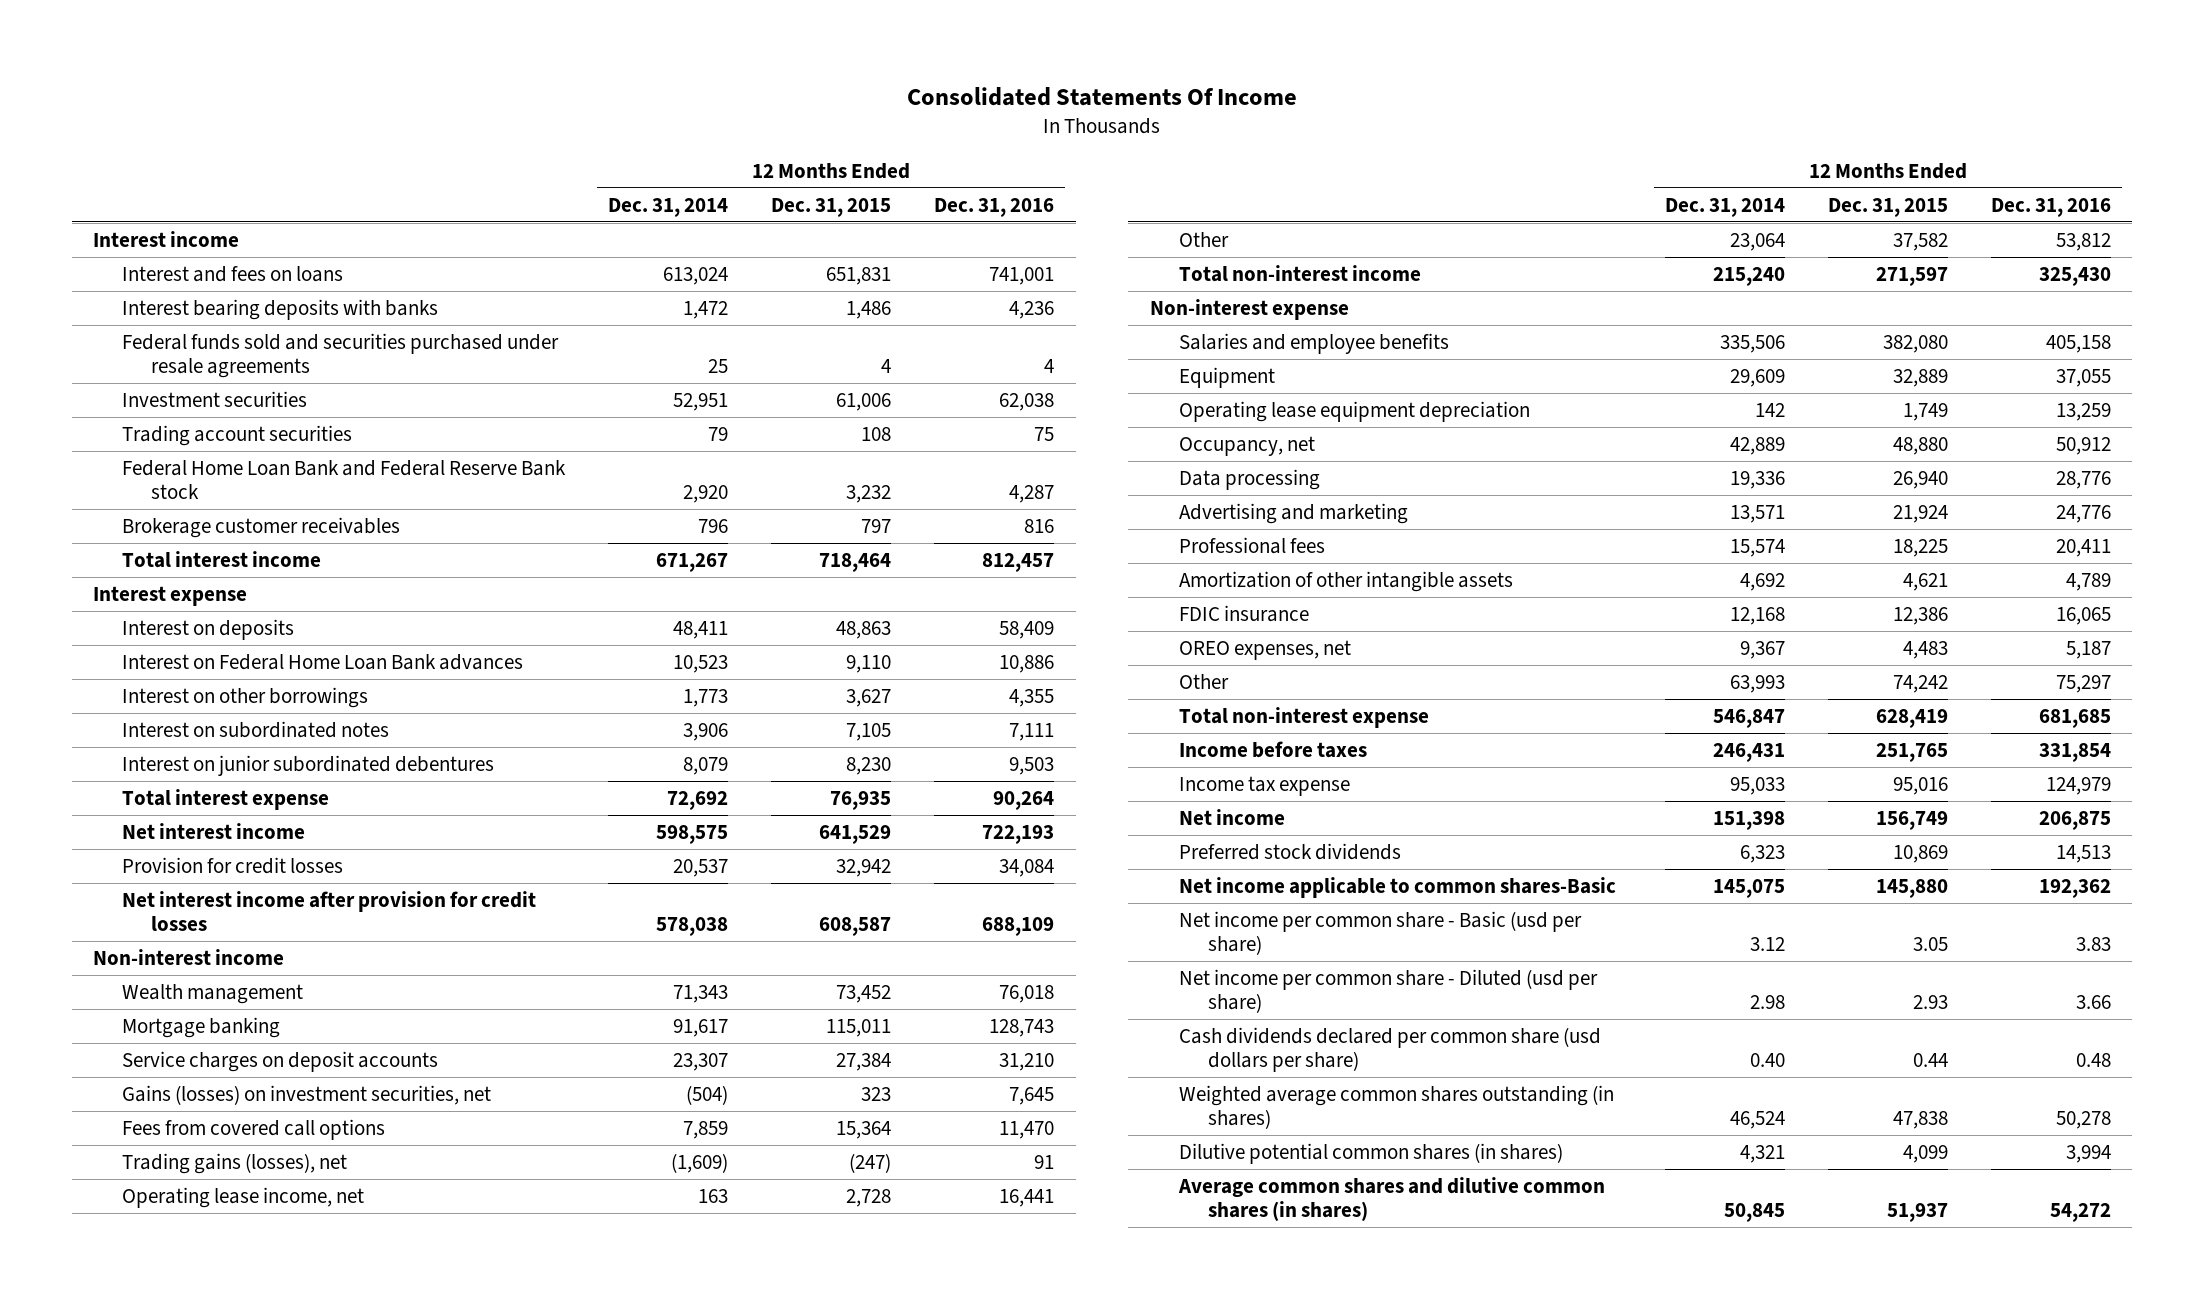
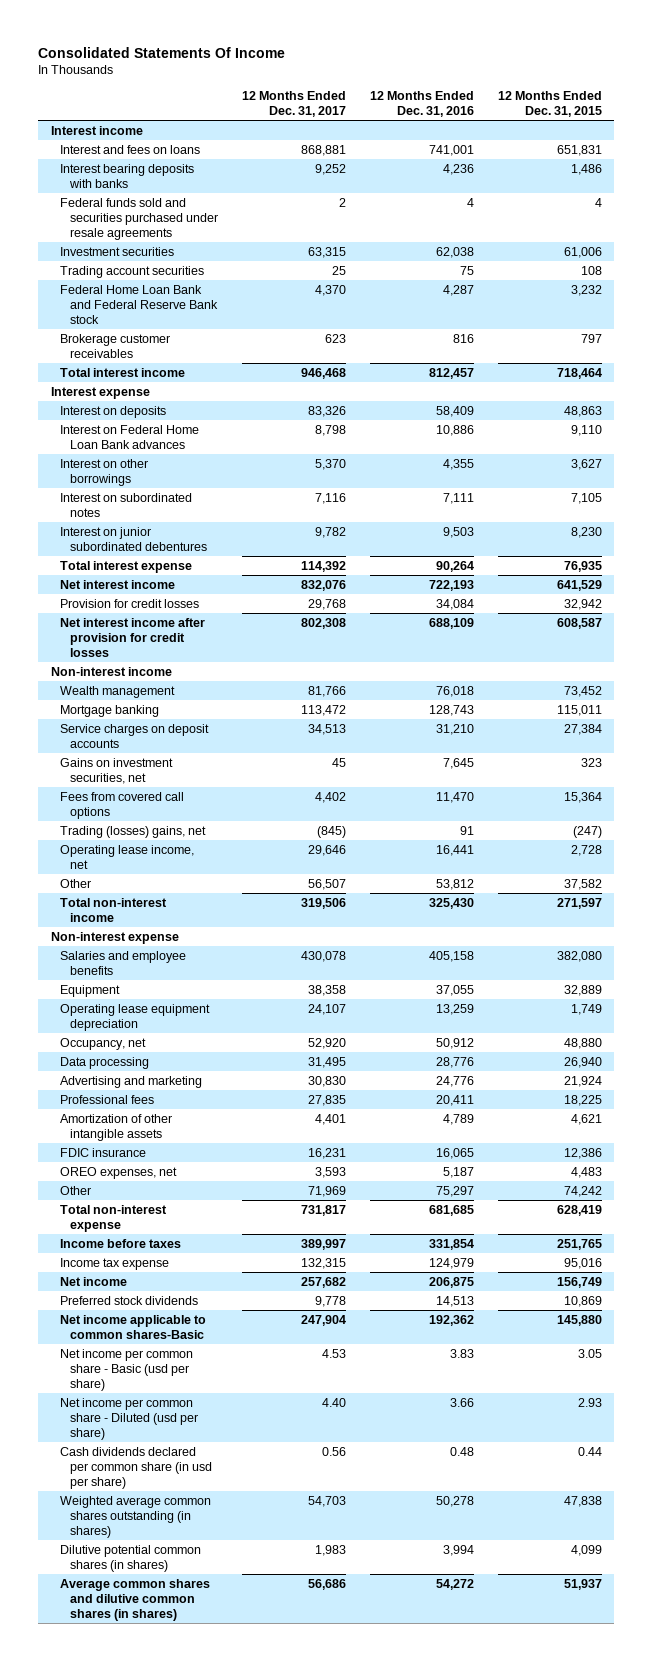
[607,197,728,217] Dec. 31, 2014 -> none
none -> [241,91,346,118] 12 Months Ended Dec. 31, 2017
[121,1084,491,1105] Gains (losses) on investment securities, net -> [60,757,174,784] Gains on investment securities, net
[121,1152,347,1174] Trading gains (losses), net -> [60,825,207,838] Trading (losses) gains, net
[1178,1026,1601,1073] Cash dividends declared per common share (usd dollars per share) -> [60,1446,212,1489] Cash dividends declared per common share (in usd per share)

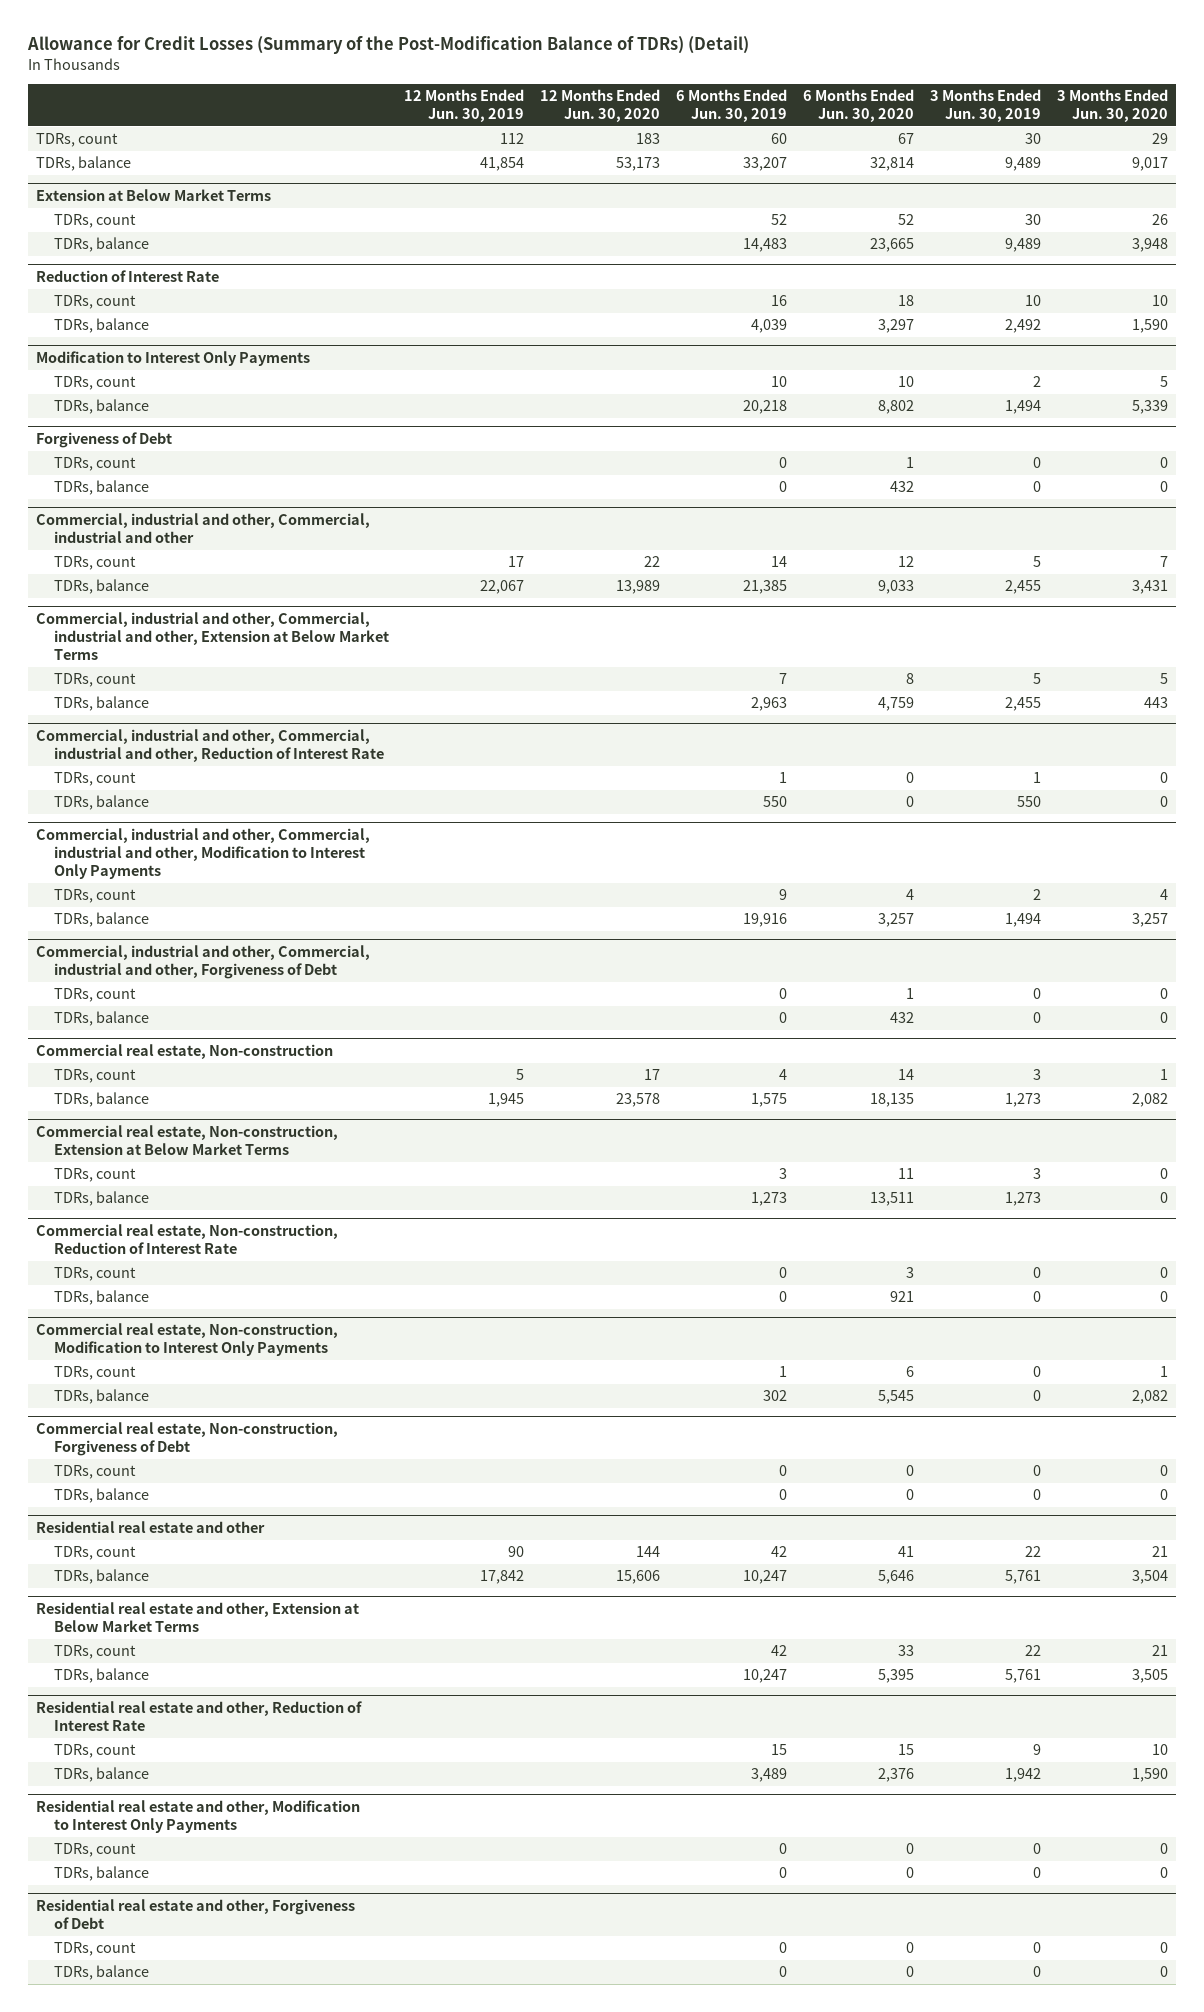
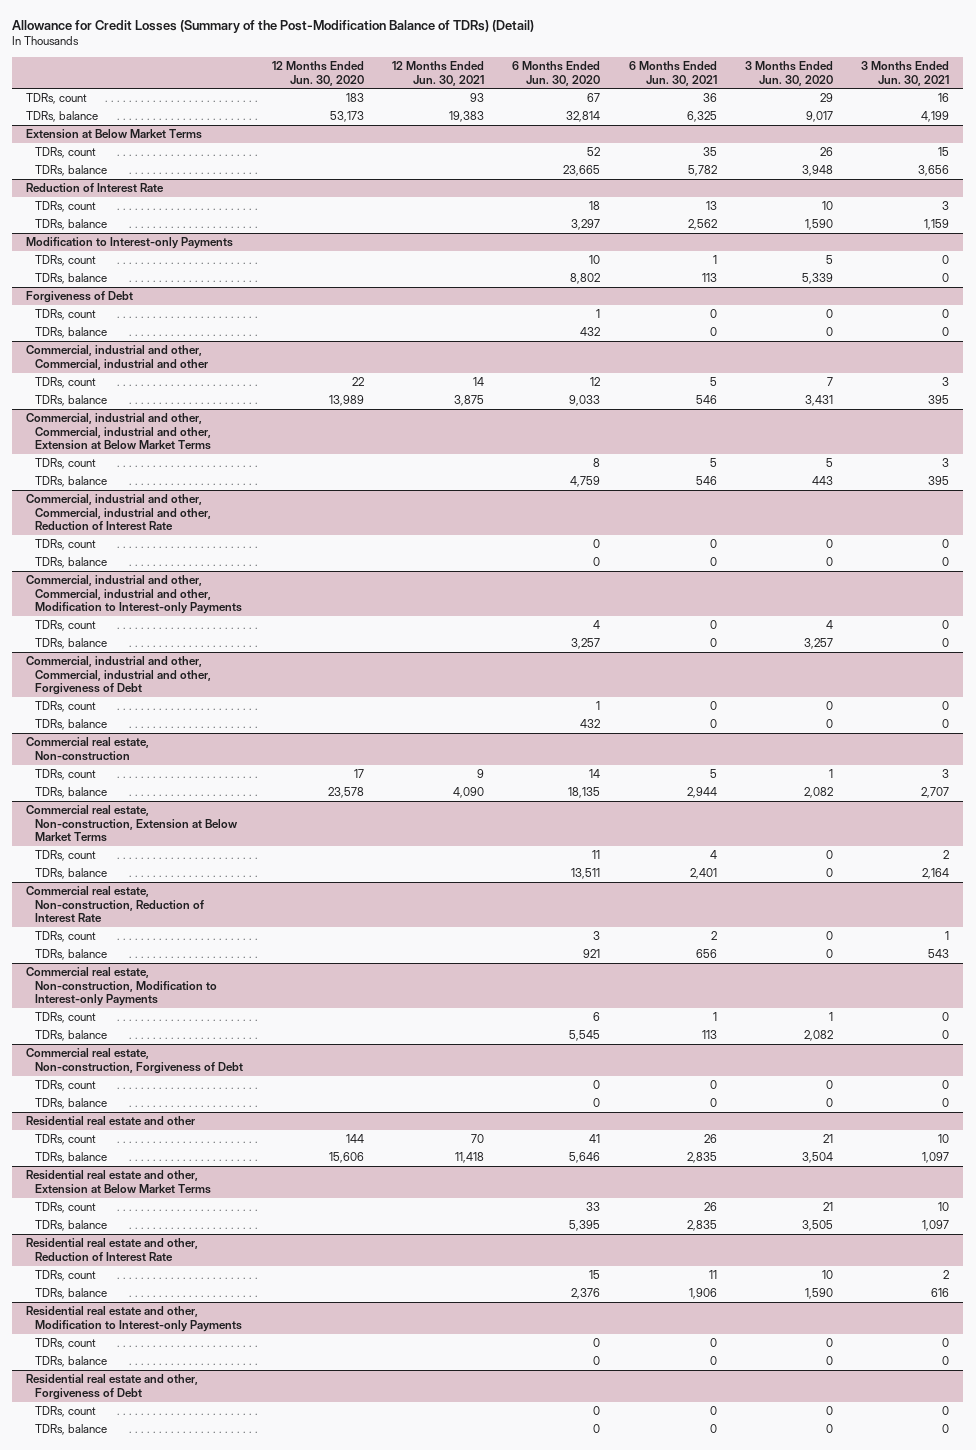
[404,89,525,122] 12 Months Ended Jun. 30, 2019 -> none
[676,89,788,122] 6 Months Ended Jun. 30, 2019 -> none
[929,89,1041,122] 3 Months Ended Jun. 30, 2019 -> none
none -> [392,61,485,86] 12 Months Ended Jun. 30, 2021
none -> [628,61,717,86] 6 Months Ended Jun. 30, 2021
none -> [861,61,950,86] 3 Months Ended Jun. 30, 2021
[36,351,311,367] Modification to Interest Only Payments -> [26,237,234,250] Modification to Interest-only Payments
[36,828,371,879] Commercial, industrial and other, Commercial, industrial and other, Modification to Interest Only Payments -> [26,575,243,615] Commercial, industrial and other, Commercial, industrial and other, Modification to Interest-only Payments
[36,1323,339,1356] Commercial real estate, Non-construction, Modification to Interest Only Payments -> [26,967,218,1007] Commercial real estate, Non-construction, Modification to Interest-only Payments
[36,1800,361,1833] Residential real estate and other, Modification to Interest Only Payments -> [26,1306,243,1332] Residential real estate and other, Modification to Interest-only Payments

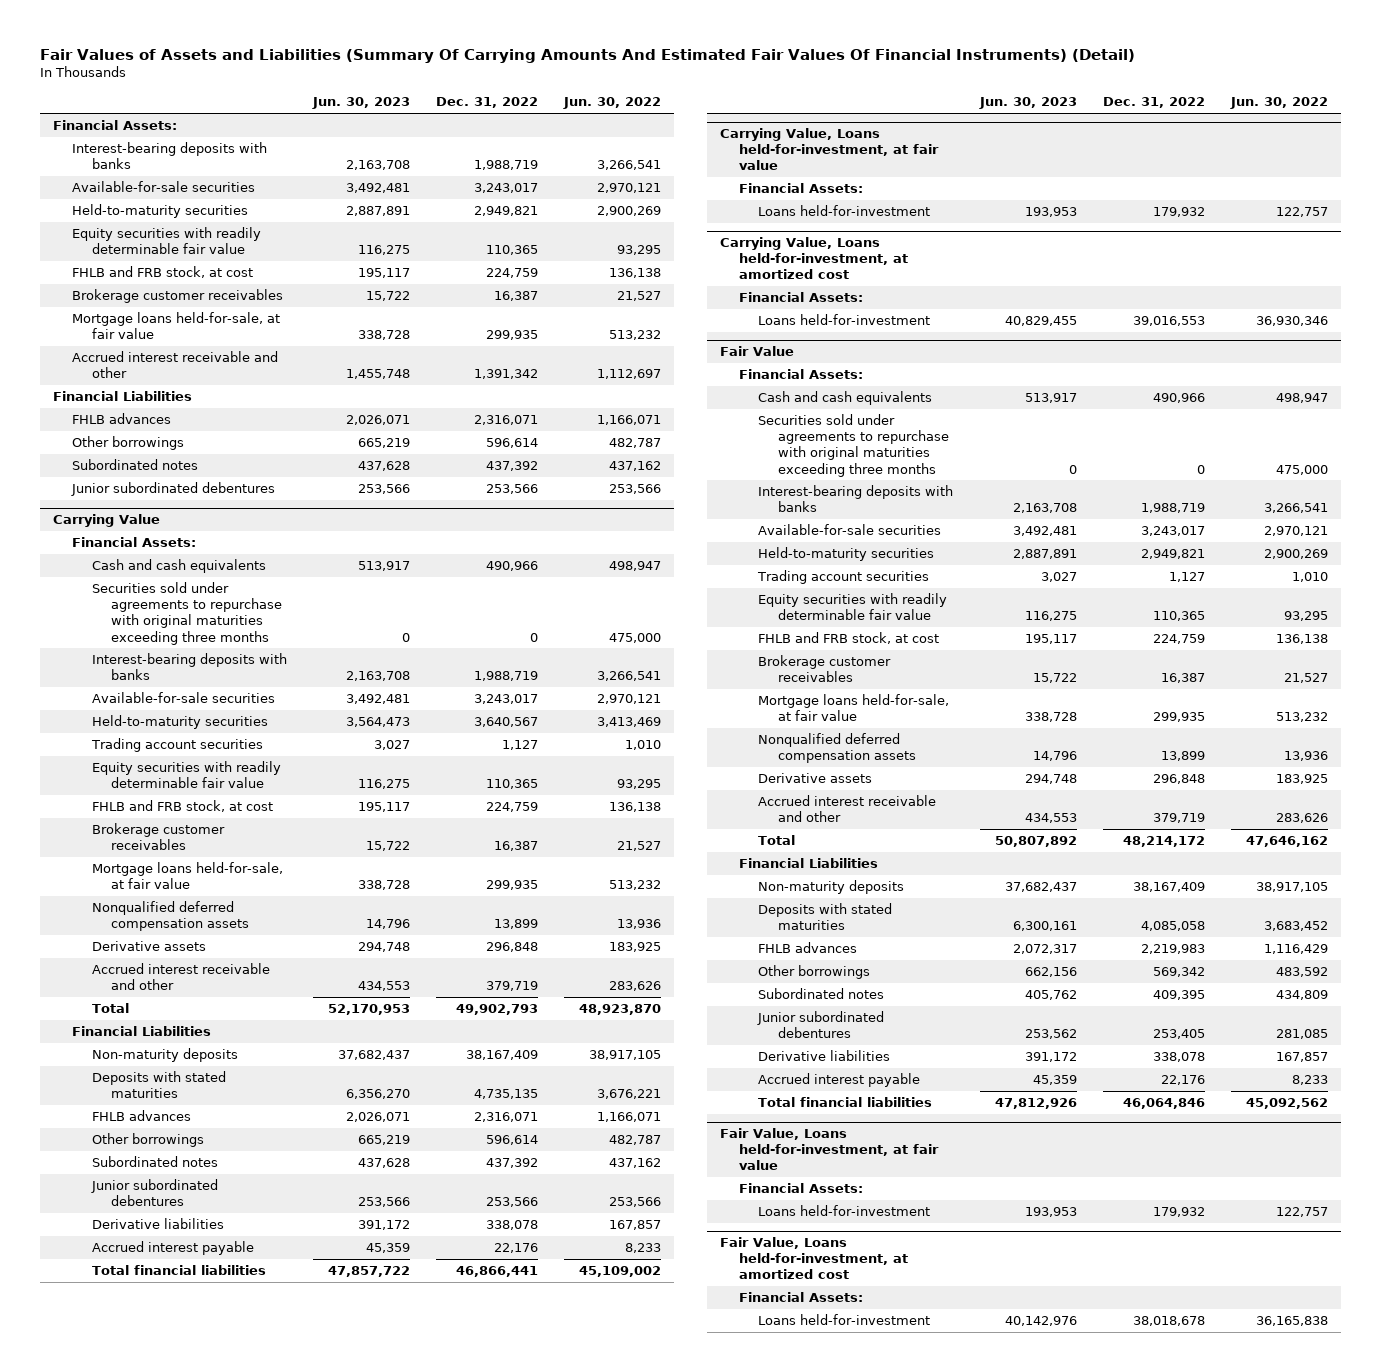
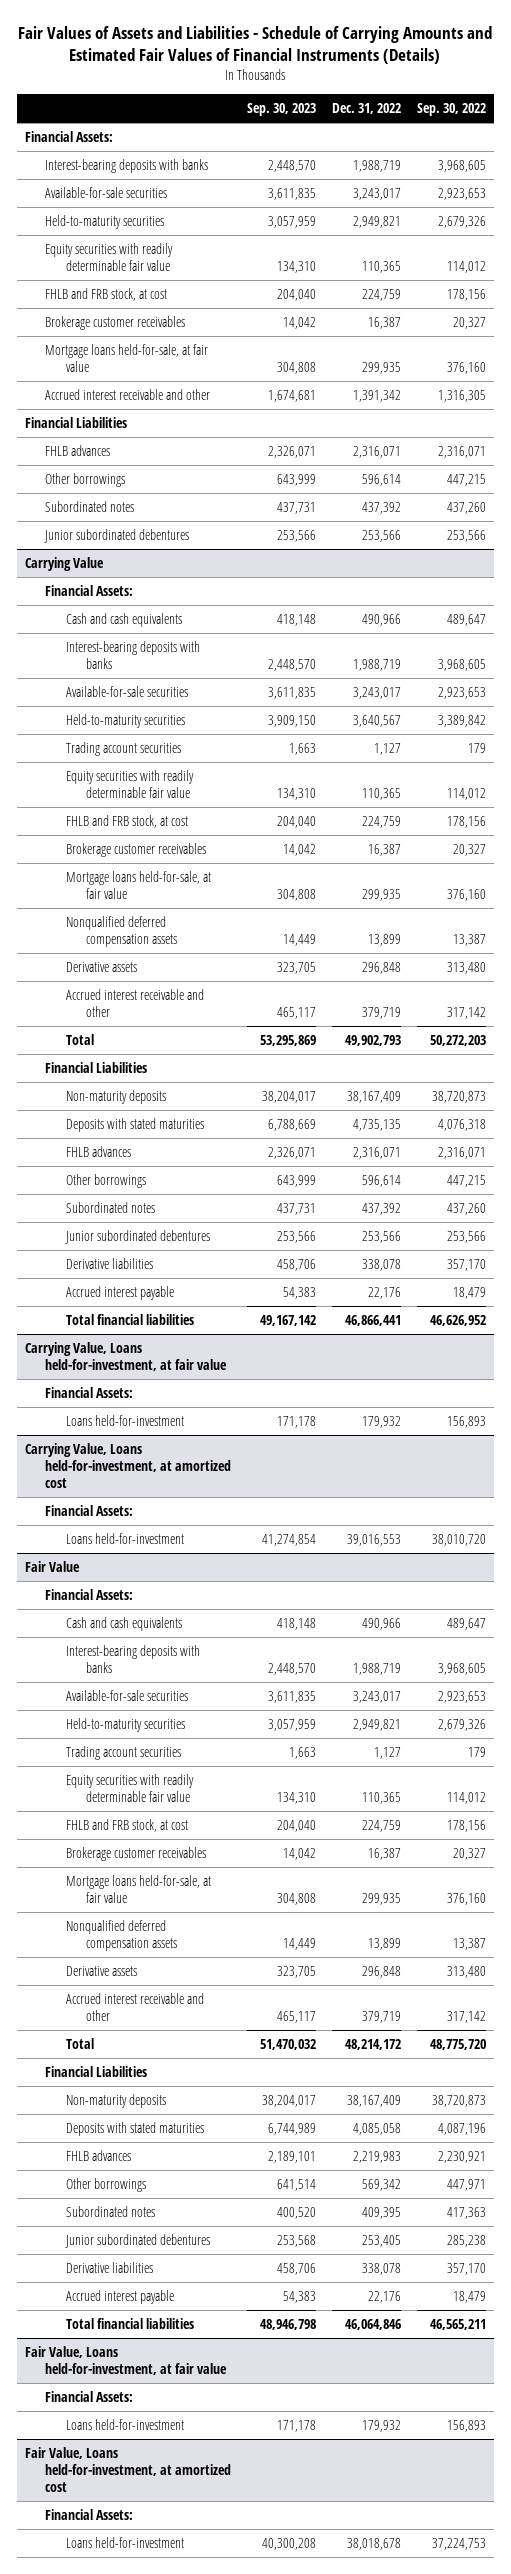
[39,48,1135,63] Fair Values of Assets and Liabilities (Summary Of Carrying Amounts And Estimated Fair Values Of Financial Instruments) (Detail) -> [18,25,493,65] Fair Values of Assets and Liabilities - Schedule of Carrying Amounts and Estimated Fair Values of Financial Instruments (Details)
[311,97,410,110] Jun. 30, 2023 -> none
[563,97,662,110] Jun. 30, 2022 -> none
none -> [247,103,317,117] Sep. 30, 2023
none -> [416,103,486,117] Sep. 30, 2022
[91,582,282,645] Securities sold under agreements to repurchase with original maturities exceeding three months -> none
[758,414,949,477] Securities sold under agreements to repurchase with original maturities exceeding three months -> none

